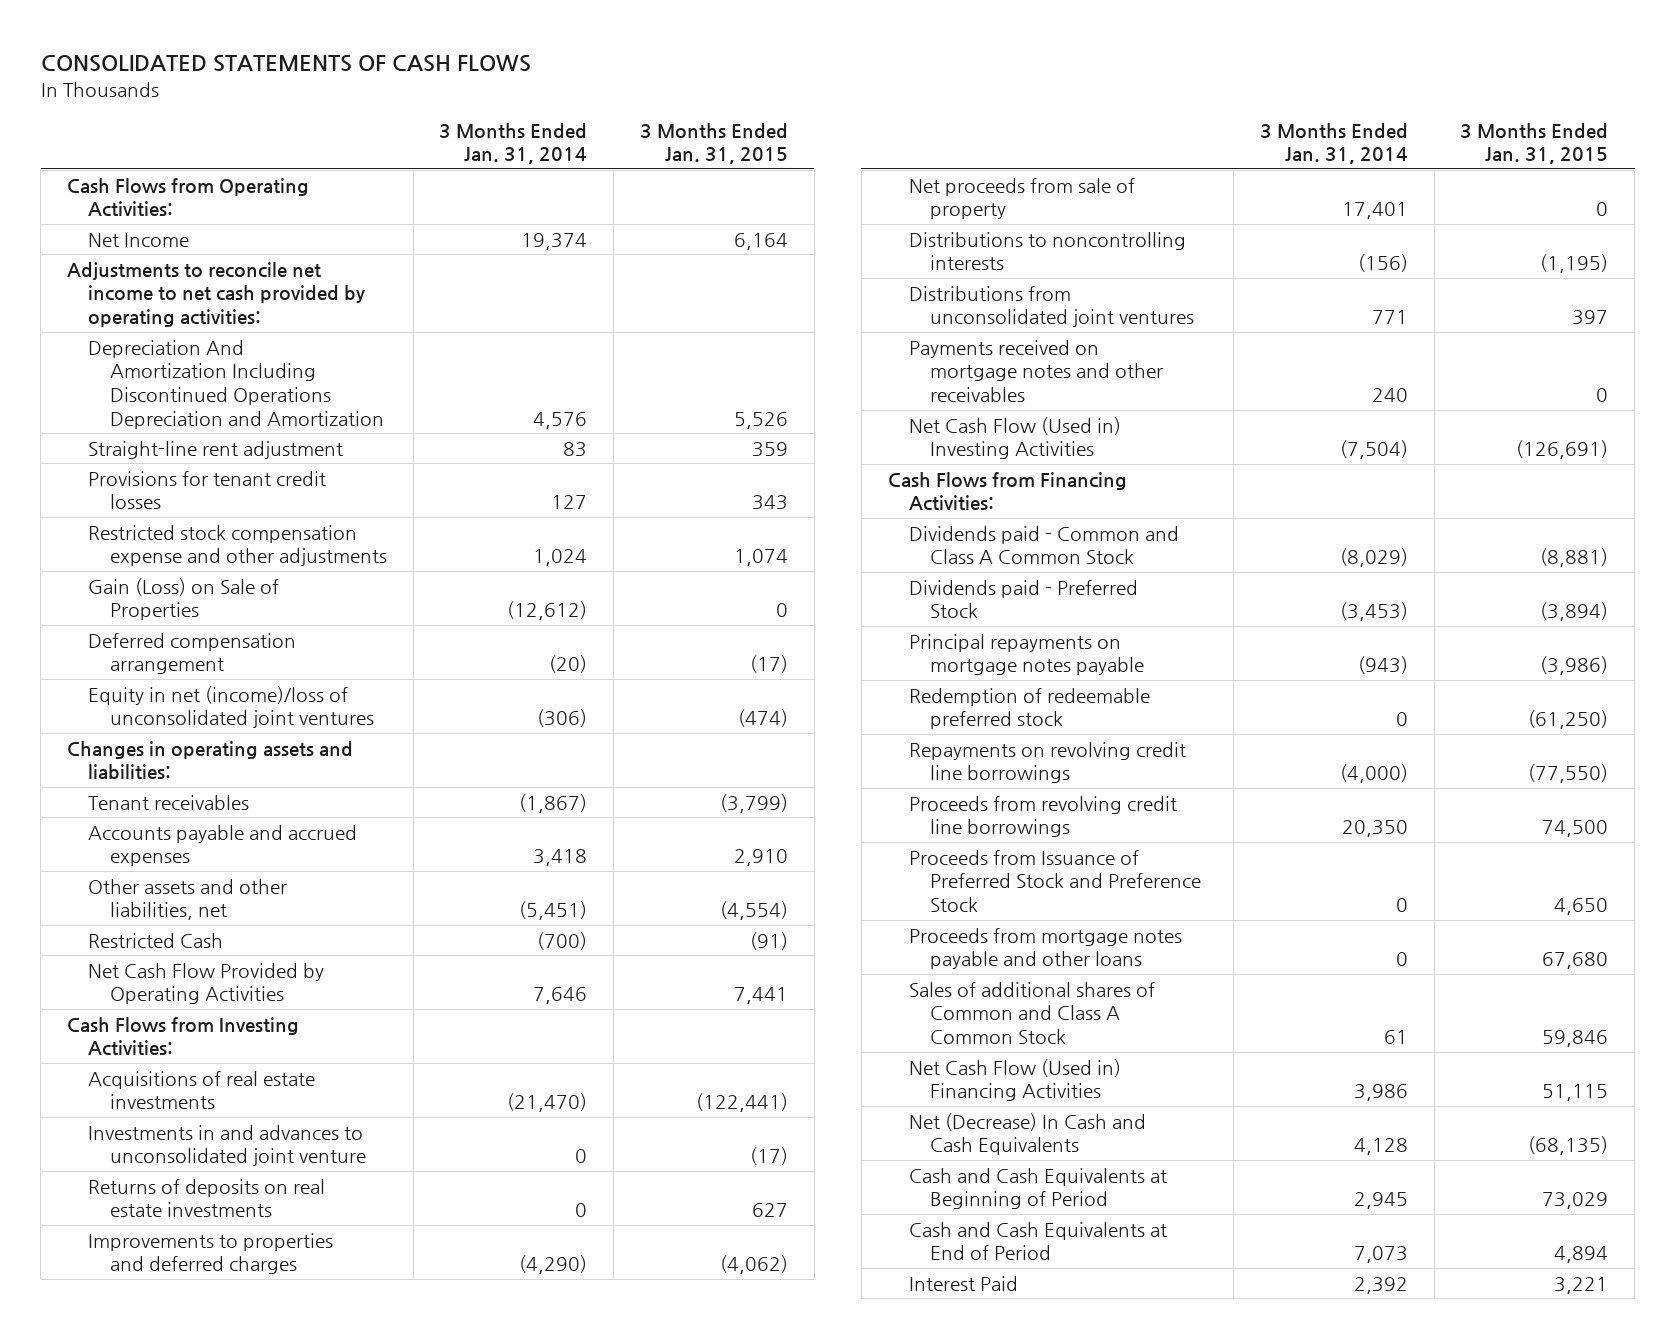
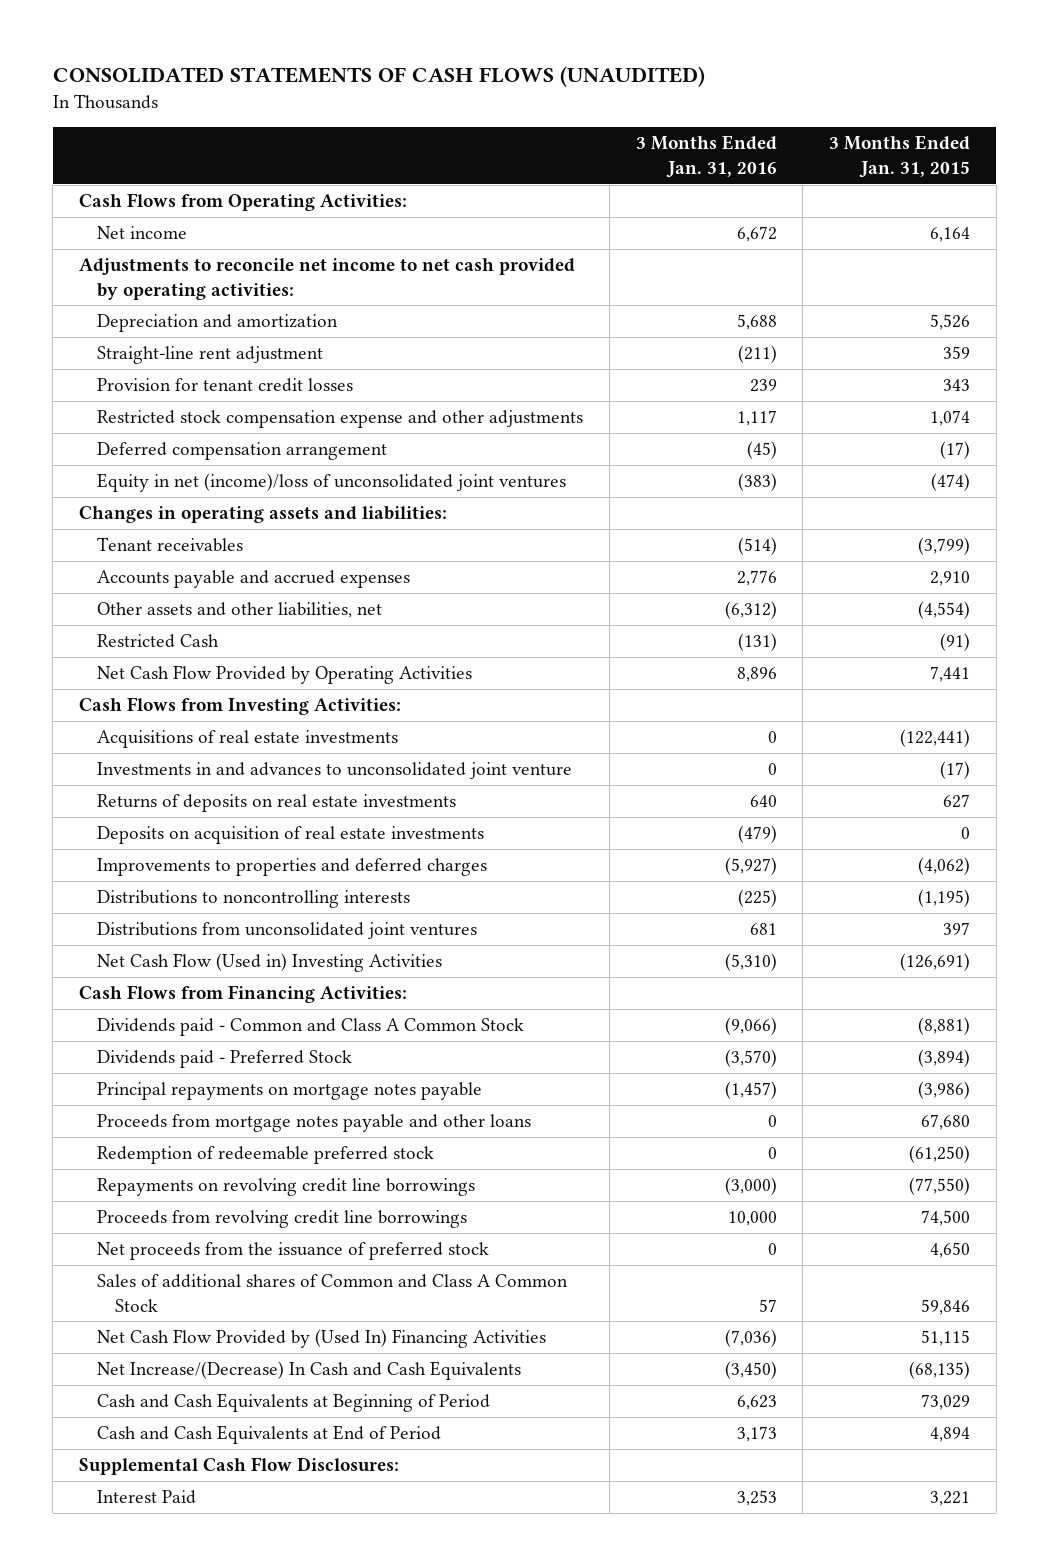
[40,55,531,73] CONSOLIDATED STATEMENTS OF CASH FLOWS -> [52,66,705,88] CONSOLIDATED STATEMENTS OF CASH FLOWS (UNAUDITED)
[439,122,588,165] 3 Months Ended Jan. 31, 2014 -> none
none -> [635,135,777,179] 3 Months Ended Jan. 31, 2016
[88,232,190,247] Net Income -> [97,226,188,240] Net income
[88,339,384,429] Depreciation And Amortization Including Discontinued Operations Depreciation and Amortization -> [97,314,339,333] Depreciation and amortization
[88,470,327,510] Provisions for tenant credit losses -> [97,378,354,393] Provision for tenant credit losses
[88,577,280,621] Gain (Loss) on Sale of Properties -> none
none -> [97,826,485,845] Deposits on acquisition of real estate investments
[909,177,1136,220] Net proceeds from sale of property -> none
[909,339,1164,403] Payments received on mortgage notes and other receivables -> none
[909,927,1183,970] Proceeds from mortgage notes payable and other loans -> [97,1114,532,1133] Proceeds from mortgage notes payable and other loans
[909,849,1202,913] Proceeds from Issuance of Preferred Stock and Preference Stock -> [97,1242,490,1261] Net proceeds from the issuance of preferred stock
[909,1058,1122,1102] Net Cash Flow (Used in) Financing Activities -> [97,1329,547,1349] Net Cash Flow Provided by (Used In) Financing Activities
[909,1112,1147,1156] Net (Decrease) In Cash and Cash Equivalents -> [97,1361,522,1381] Net Increase/(Decrease) In Cash and Cash Equivalents
none -> [79,1457,400,1476] Supplemental Cash Flow Disclosures:

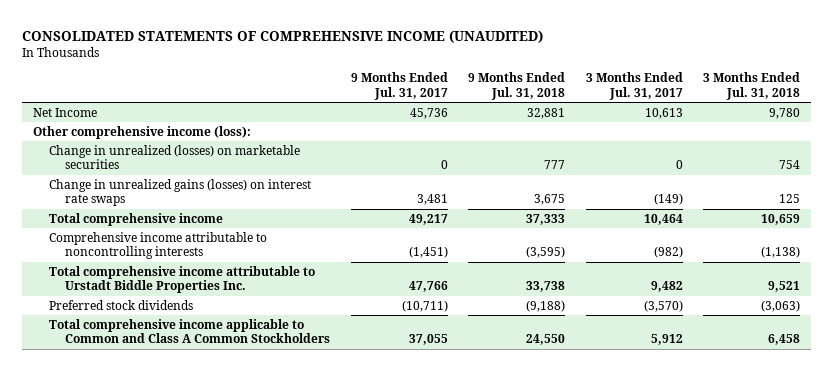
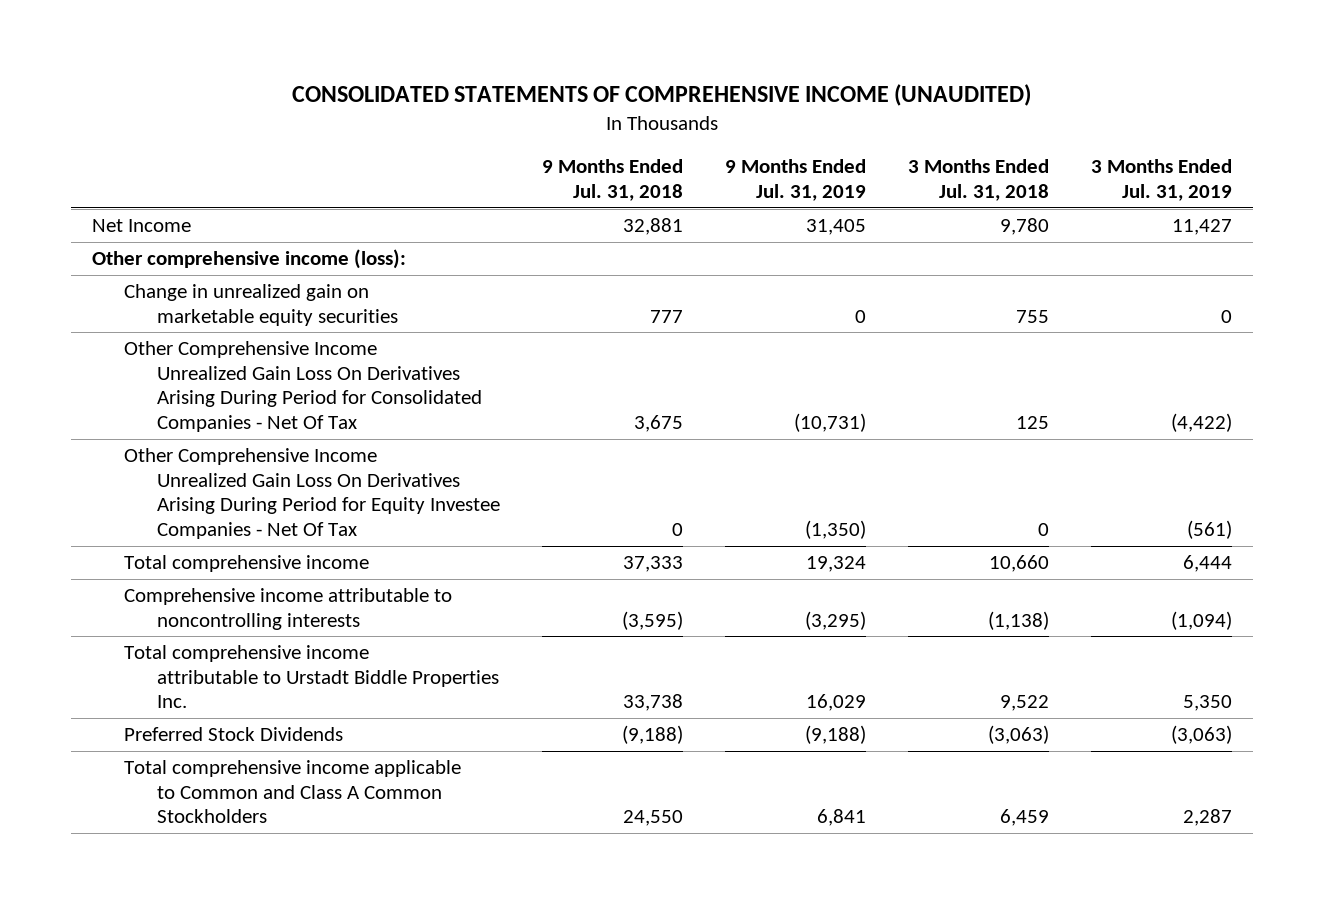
[350,72,448,100] 9 Months Ended Jul. 31, 2017 -> none
[585,72,683,100] 3 Months Ended Jul. 31, 2017 -> none
none -> [724,159,866,201] 9 Months Ended Jul. 31, 2019
none -> [1091,159,1233,201] 3 Months Ended Jul. 31, 2019
[48,144,300,170] Change in unrealized (losses) on marketable securities -> [124,284,398,326] Change in unrealized gain on marketable equity securities
[779,160,801,170] 754 -> [1015,309,1049,323] 755
[48,178,311,207] Change in unrealized gains (losses) on interest rate swaps -> [124,341,482,432] Other Comprehensive Income Unrealized Gain Loss On Derivatives Arising During Period for Consolidated Companies - Net Of Tax
none -> [124,448,500,539] Other Comprehensive Income Unrealized Gain Loss On Derivatives Arising During Period for Equity Investee Companies - Net Of Tax
[761,213,801,225] 10,659 -> [988,555,1049,573] 10,660
[768,281,801,293] 9,521 -> [999,695,1049,712] 9,522
[48,299,193,310] Preferred stock dividends -> [124,727,344,742] Preferred Stock Dividends
[768,334,801,346] 6,458 -> [999,809,1049,827] 6,459

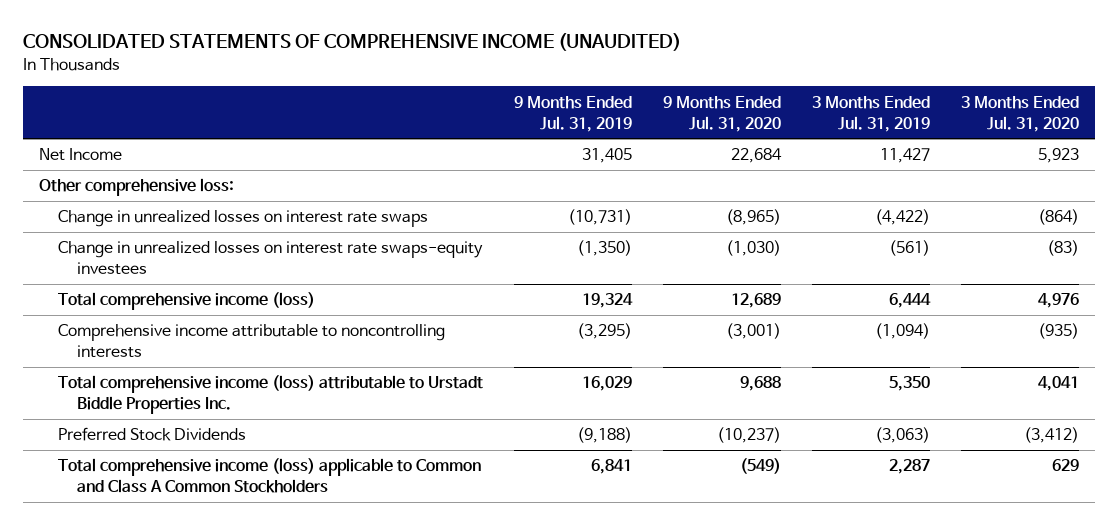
[541,159,683,201] 9 Months Ended Jul. 31, 2018 -> none
[907,159,1049,201] 3 Months Ended Jul. 31, 2018 -> none
none -> [663,95,782,132] 9 Months Ended Jul. 31, 2020
none -> [961,95,1080,132] 3 Months Ended Jul. 31, 2020
[124,284,398,326] Change in unrealized gain on marketable equity securities -> none
[91,249,406,270] Other comprehensive income (loss): -> [38,178,234,197] Other comprehensive loss:
[124,341,482,432] Other Comprehensive Income Unrealized Gain Loss On Derivatives Arising During Period for Consolidated Companies - Net Of Tax -> [57,210,428,228] Change in unrealized losses on interest rate swaps
[124,448,500,539] Other Comprehensive Income Unrealized Gain Loss On Derivatives Arising During Period for Equity Investee Companies - Net Of Tax -> [57,241,483,276] Change in unrealized losses on interest rate swaps-equity investees
[124,555,370,573] Total comprehensive income -> [57,292,315,311] Total comprehensive income (loss)
[124,645,499,709] Total comprehensive income attributable to Urstadt Biddle Properties Inc. -> [57,375,483,415] Total comprehensive income (loss) attributable to Urstadt Biddle Properties Inc.
[124,760,462,824] Total comprehensive income applicable to Common and Class A Common Stockholders -> [57,458,481,494] Total comprehensive income (loss) applicable to Common and Class A Common Stockholders

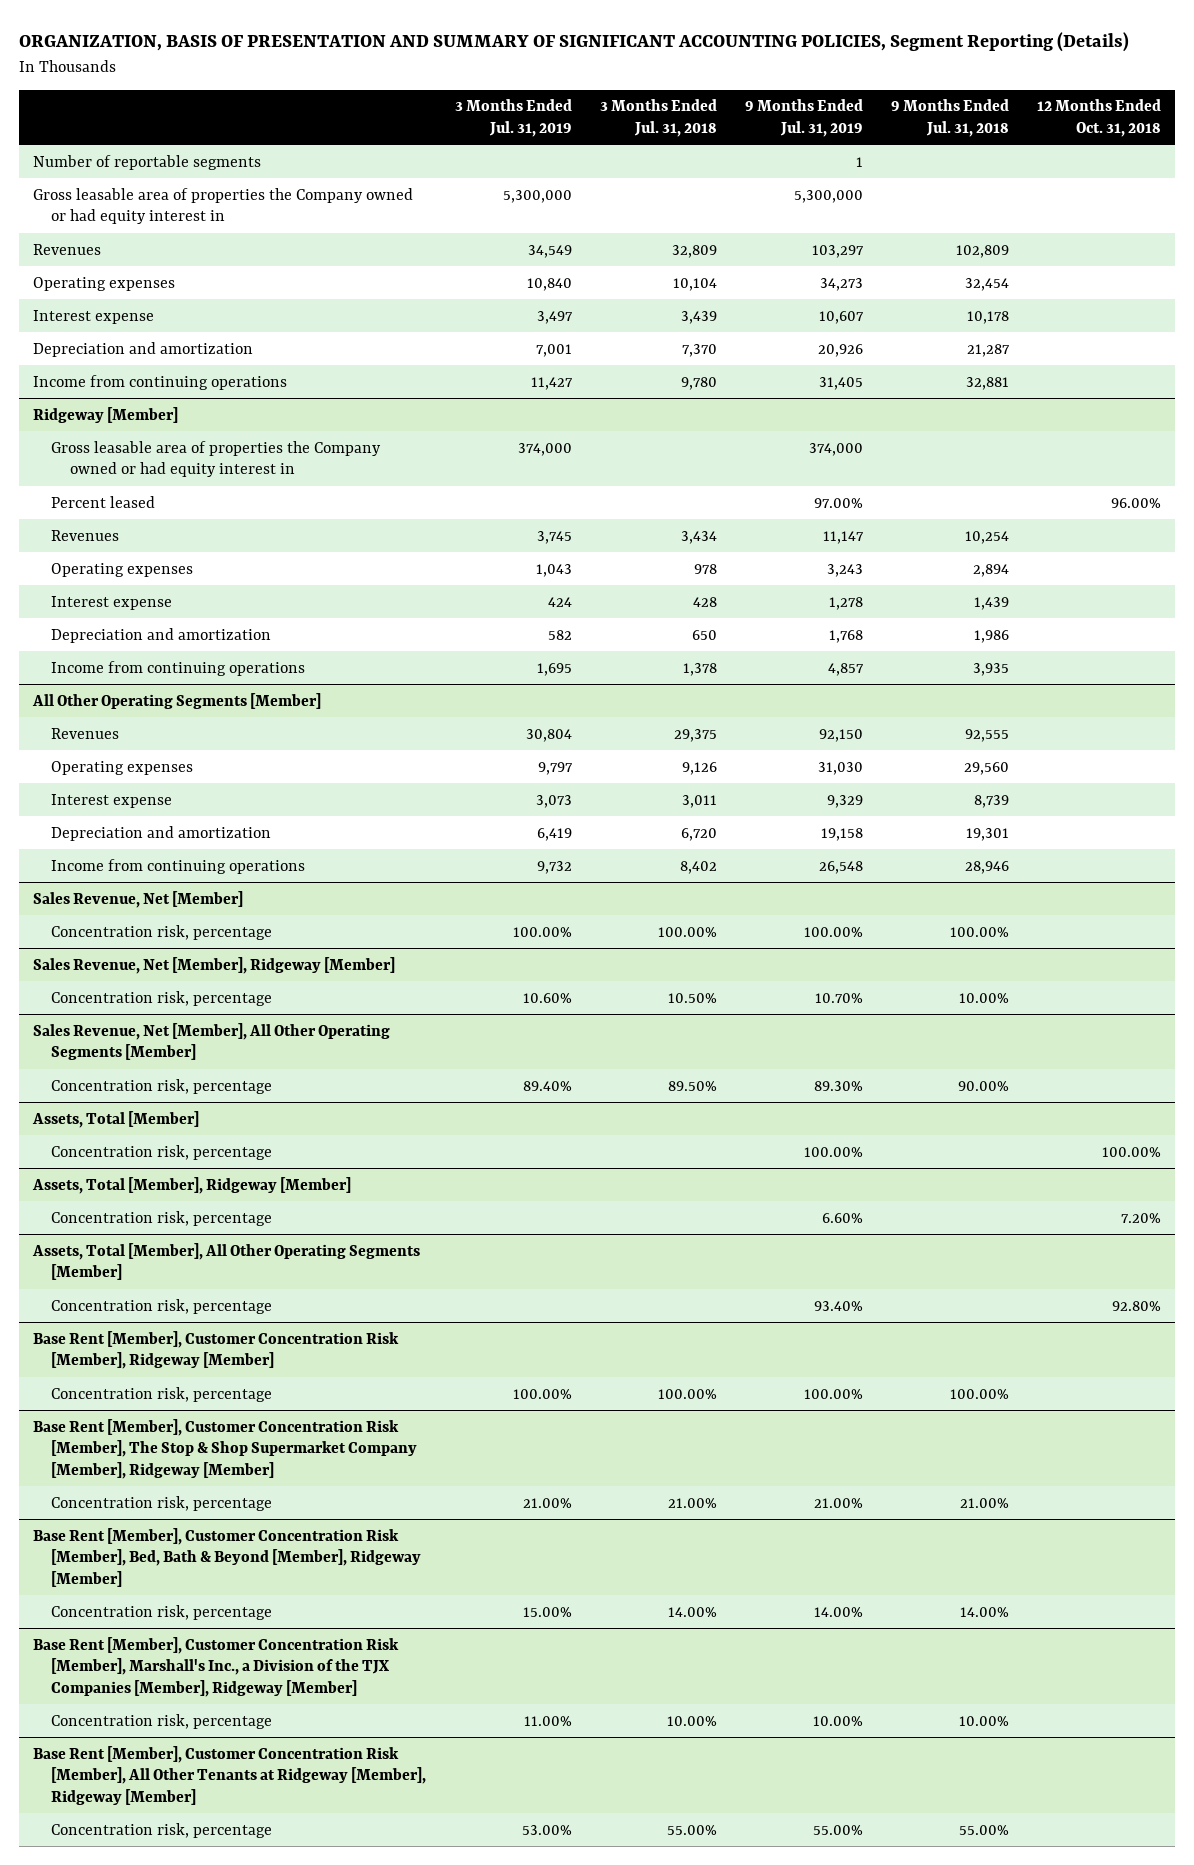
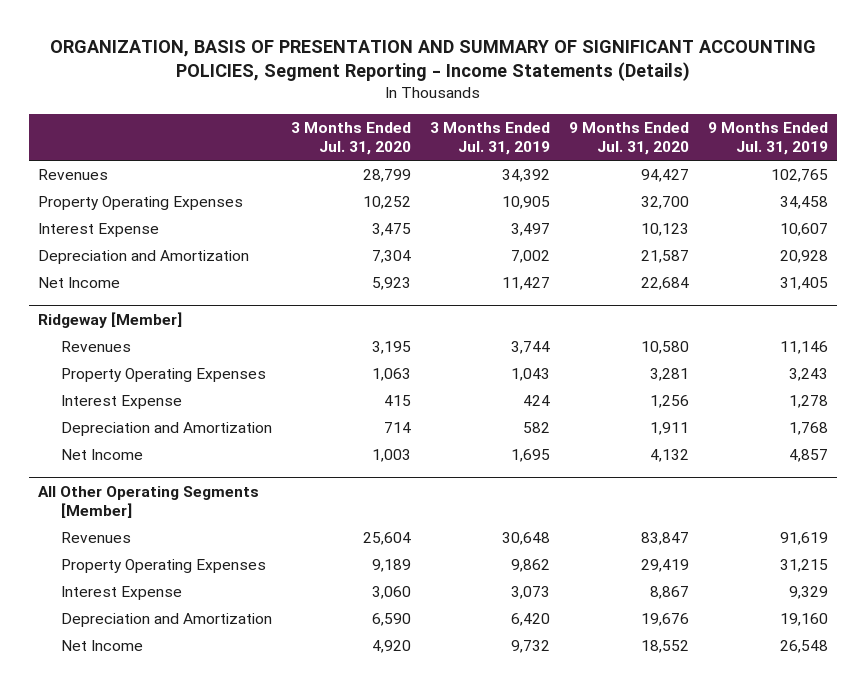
[18,31,1129,52] ORGANIZATION, BASIS OF PRESENTATION AND SUMMARY OF SIGNIFICANT ACCOUNTING POLICIES, Segment Reporting (Details) -> [50,39,817,82] ORGANIZATION, BASIS OF PRESENTATION AND SUMMARY OF SIGNIFICANT ACCOUNTING POLICIES, Segment Reporting - Income Statements (Details)
[599,99,717,137] 3 Months Ended Jul. 31, 2018 -> none
[891,99,1010,137] 9 Months Ended Jul. 31, 2018 -> none
[1037,99,1162,137] 12 Months Ended Oct. 31, 2018 -> none
none -> [291,121,412,156] 3 Months Ended Jul. 31, 2020
none -> [569,121,690,156] 9 Months Ended Jul. 31, 2020
[32,154,261,170] Number of reportable segments -> none
[32,187,413,225] Gross leasable area of properties the Company owned or had equity interest in -> none
[527,244,572,258] 34,549 -> [502,169,551,183] 34,392
[811,244,864,258] 103,297 -> [770,169,828,183] 102,765
[32,276,175,291] Operating expenses -> [38,196,244,211] Property Operating Expenses
[526,277,572,291] 10,840 -> [502,196,551,210] 10,905
[819,277,863,291] 34,273 -> [779,196,828,210] 34,458
[32,309,154,324] Interest expense -> [38,223,160,238] Interest Expense
[32,341,253,357] Depreciation and amortization -> [38,250,250,265] Depreciation and Amortization
[535,343,572,357] 7,001 -> [511,250,551,264] 7,002
[817,343,863,357] 20,926 -> [779,250,828,264] 20,928
[32,374,287,390] Income from continuing operations -> [38,277,121,289] Net Income
[51,440,382,478] Gross leasable area of properties the Company owned or had equity interest in -> none
[51,495,156,508] Percent leased -> none
[536,530,572,544] 3,745 -> [511,341,551,355] 3,744
[822,530,864,544] 11,147 -> [779,341,828,355] 11,146
[51,562,194,577] Operating expenses -> [61,368,267,383] Property Operating Expenses
[51,595,173,610] Interest expense -> [61,395,183,410] Interest Expense
[51,627,272,643] Depreciation and amortization -> [61,422,273,437] Depreciation and Amortization
[51,660,306,676] Income from continuing operations -> [61,449,144,461] Net Income
[32,890,243,908] Sales Revenue, Net [Member] -> none
[51,924,273,940] Concentration risk, percentage -> none
[32,956,395,974] Sales Revenue, Net [Member], Ridgeway [Member] -> none
[51,990,273,1006] Concentration risk, percentage -> none
[32,1022,390,1061] Sales Revenue, Net [Member], All Other Operating Segments [Member] -> none
[51,1078,273,1094] Concentration risk, percentage -> none
[31,1110,199,1128] Assets, Total [Member] -> none
[51,1144,273,1160] Concentration risk, percentage -> none
[31,1176,351,1194] Assets, Total [Member], Ridgeway [Member] -> none
[51,1210,273,1226] Concentration risk, percentage -> none
[31,1242,420,1281] Assets, Total [Member], All Other Operating Segments [Member] -> none
[51,1298,273,1314] Concentration risk, percentage -> none
[32,1330,399,1370] Base Rent [Member], Customer Concentration Risk [Member], Ridgeway [Member] -> none
[51,1386,273,1402] Concentration risk, percentage -> none
[32,1418,418,1479] Base Rent [Member], Customer Concentration Risk [Member], The Stop & Shop Supermarket Company [Member], Ridgeway [Member] -> none
[51,1495,273,1511] Concentration risk, percentage -> none
[32,1527,422,1587] Base Rent [Member], Customer Concentration Risk [Member], Bed, Bath & Beyond [Member], Ridgeway [Member] -> none
[51,1604,273,1620] Concentration risk, percentage -> none
[32,1636,399,1697] Base Rent [Member], Customer Concentration Risk [Member], Marshall's Inc., a Division of the TJX Companies [Member], Ridgeway [Member] -> none
[51,1713,273,1729] Concentration risk, percentage -> none
[32,1745,427,1805] Base Rent [Member], Customer Concentration Risk [Member], All Other Tenants at Ridgeway [Member], Ridgeway [Member] -> none
[51,1822,273,1838] Concentration risk, percentage -> none
[525,728,572,742] 30,804 -> [502,532,551,546] 30,648
[818,728,863,742] 92,150 -> [779,532,828,546] 91,619
[51,760,194,775] Operating expenses -> [61,559,267,574] Property Operating Expenses
[537,761,573,775] 9,797 -> [511,559,551,573] 9,862
[817,761,863,775] 31,030 -> [779,559,828,573] 31,215
[51,793,173,808] Interest expense -> [61,586,183,601] Interest Expense
[51,825,272,841] Depreciation and amortization -> [61,613,273,628] Depreciation and Amortization
[536,827,572,841] 6,419 -> [511,613,551,627] 6,420
[820,827,863,841] 19,158 -> [779,613,828,627] 19,160
[51,858,306,874] Income from continuing operations -> [61,640,144,652] Net Income

